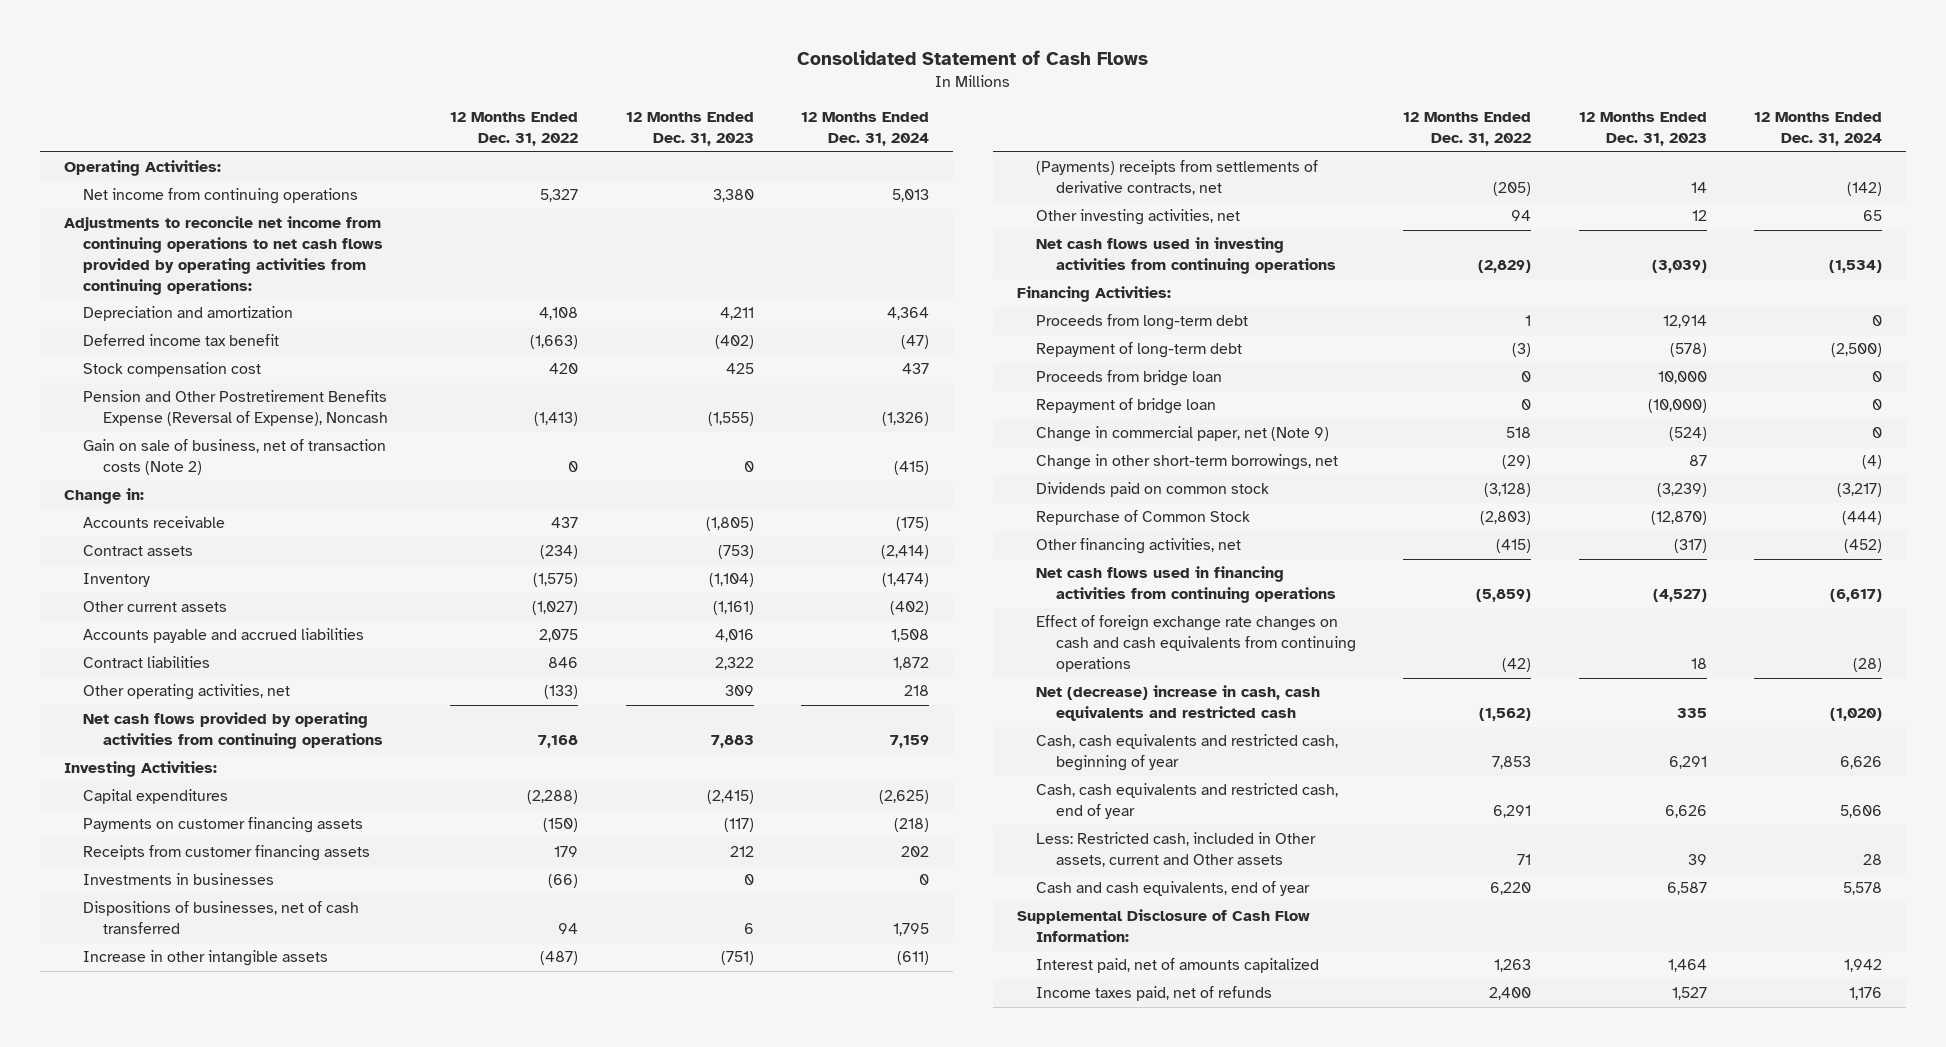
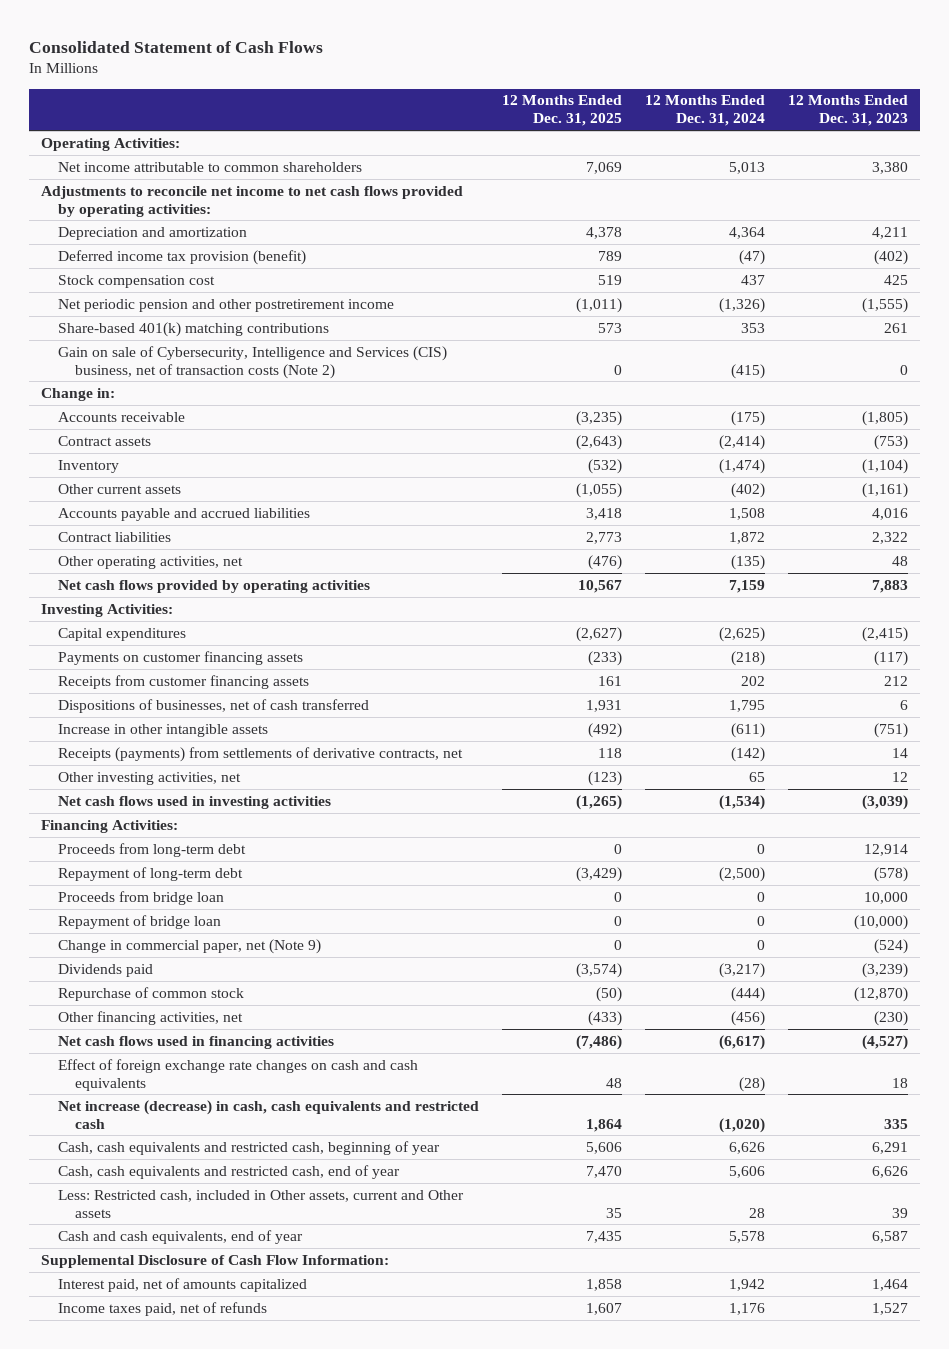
[450,112,579,147] 12 Months Ended Dec. 31, 2022 -> none
none -> [502,95,623,127] 12 Months Ended Dec. 31, 2025
[83,188,359,205] Net income from continuing operations -> [57,161,362,172] Net income attributable to common shareholders
[63,216,384,295] Adjustments to reconcile net income from continuing operations to net cash flows provided by operating activities from continuing operations: -> [40,185,463,217] Adjustments to reconcile net income to net cash flows provided by operating activities:
[83,334,280,347] Deferred income tax benefit -> [57,249,306,265] Deferred income tax provision (benefit)
[83,390,388,427] Pension and Other Postretirement Benefits Expense (Reversal of Expense), Noncash -> [57,298,394,312] Net periodic pension and other postretirement income
none -> [57,321,329,337] Share-based 401(k) matching contributions
[83,439,387,476] Gain on sale of business, net of transaction costs (Note 2) -> [57,345,447,379] Gain on sale of Cybersecurity, Intelligence and Services (CIS) business, net of transaction costs (Note 2)
[724,685,754,697] 309 -> [892,555,909,566] 48
[904,685,930,697] 218 -> [731,554,766,570] (135)
[83,712,383,750] Net cash flows provided by operating activities from continuing operations -> [57,579,370,593] Net cash flows provided by operating activities
[83,873,275,886] Investments in businesses -> none
[1036,160,1319,196] (Payments) receipts from settlements of derivative contracts, net -> [57,746,463,762] Receipts (payments) from settlements of derivative contracts, net
[1036,237,1336,275] Net cash flows used in investing activities from continuing operations -> [57,795,331,809] Net cash flows used in investing activities
[1036,454,1339,471] Change in other short-term borrowings, net -> none
[1036,482,1270,498] Dividends paid on common stock -> [57,963,153,977] Dividends paid
[1036,510,1251,526] Repurchase of Common Stock -> [57,986,244,1001] Repurchase of common stock
[1673,539,1707,554] (317) -> [874,1010,909,1026] (230)
[1844,539,1883,554] (452) -> [731,1010,766,1026] (456)
[1036,566,1336,604] Net cash flows used in financing activities from continuing operations -> [57,1035,334,1049] Net cash flows used in financing activities
[1036,615,1356,673] Effect of foreign exchange rate changes on cash and cash equivalents from continuing operations -> [57,1058,418,1091] Effect of foreign exchange rate changes on cash and cash equivalents
[1036,685,1321,722] Net (decrease) increase in cash, cash equivalents and restricted cash -> [57,1099,479,1129] Net increase (decrease) in cash, cash equivalents and restricted cash

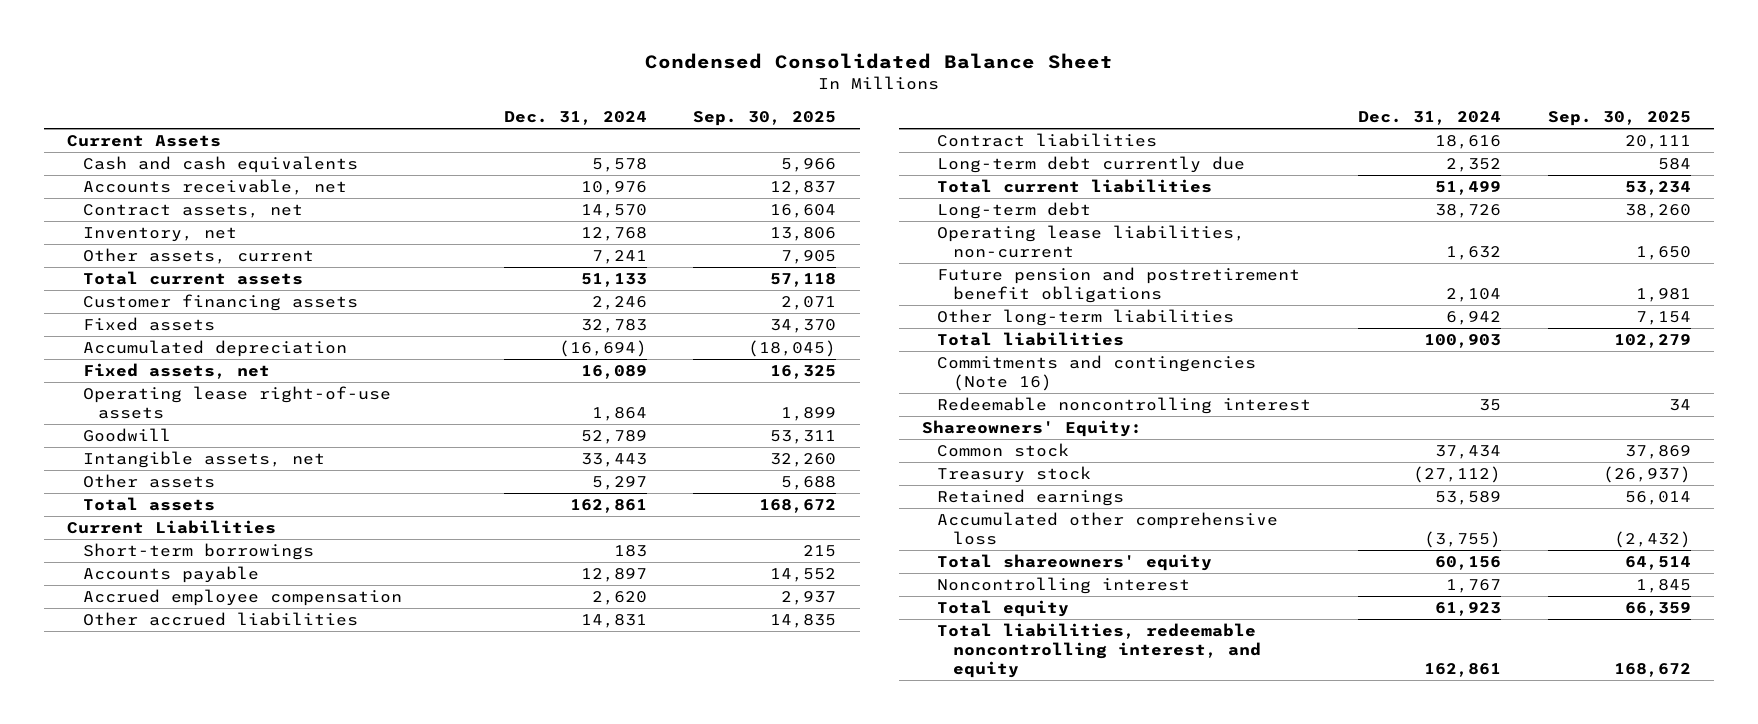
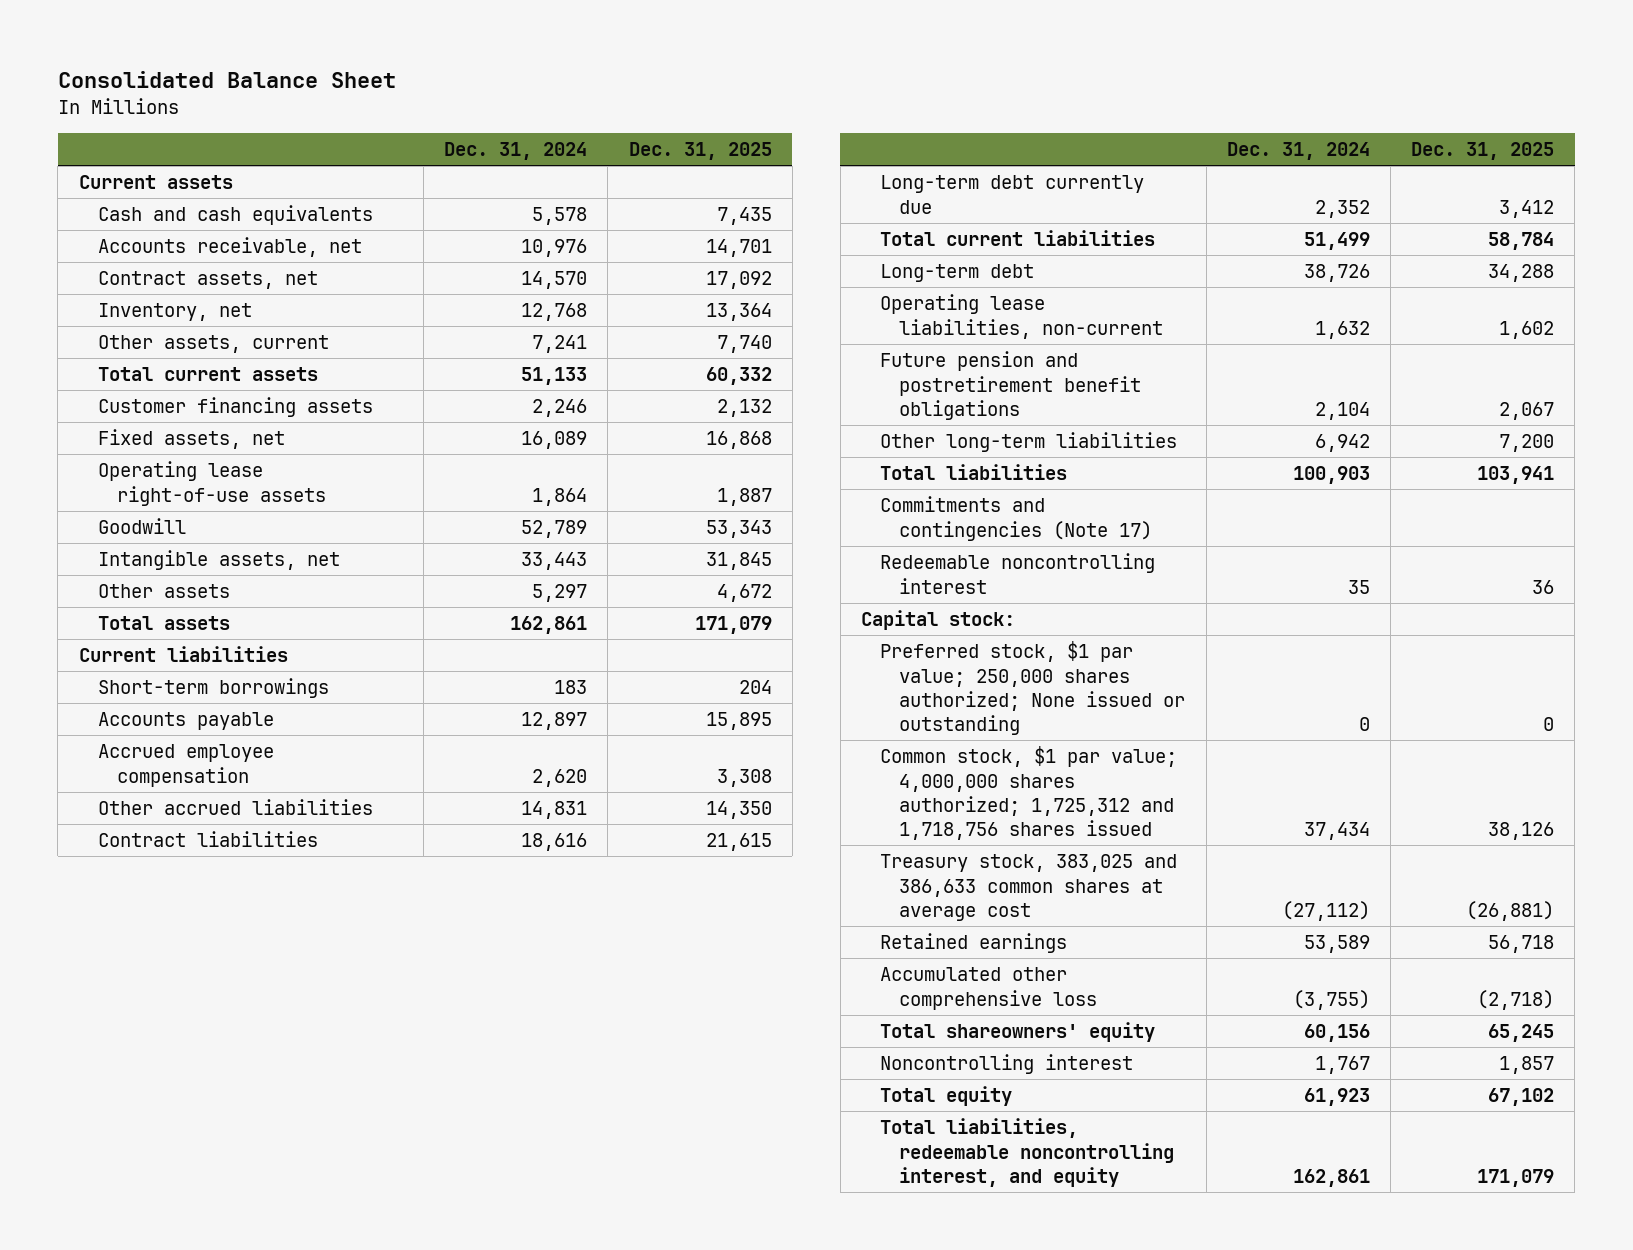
[645,53,1114,70] Condensed Consolidated Balance Sheet -> [57,70,396,88] Consolidated Balance Sheet
[693,111,837,127] Sep. 30, 2025 -> none
none -> [628,142,772,161] Dec. 31, 2025
[67,134,222,147] Current Assets -> [78,175,233,190] Current assets
[82,316,215,331] Fixed assets -> none
[82,339,347,357] Accumulated depreciation -> none
[67,519,277,534] Current Liabilities -> [78,646,288,663] Current liabilities
[937,354,1257,392] Commitments and contingencies (Note 16) -> [880,496,1153,541] Commitments and contingencies (Note 17)
[921,419,1142,437] Shareowners' Equity: -> none
none -> [861,610,1016,631] Capital stock:
none -> [880,641,1186,736] Preferred stock, $1 par value; 250,000 shares authorized; None issued or outstanding
[937,442,1070,457] Common stock -> [880,746,1178,841] Common stock, $1 par value; 4,000,000 shares authorized; 1,725,312 and 1,718,756 shares issued
[937,465,1092,483] Treasury stock -> [880,854,1178,921] Treasury stock, 383,025 and 386,633 common shares at average cost

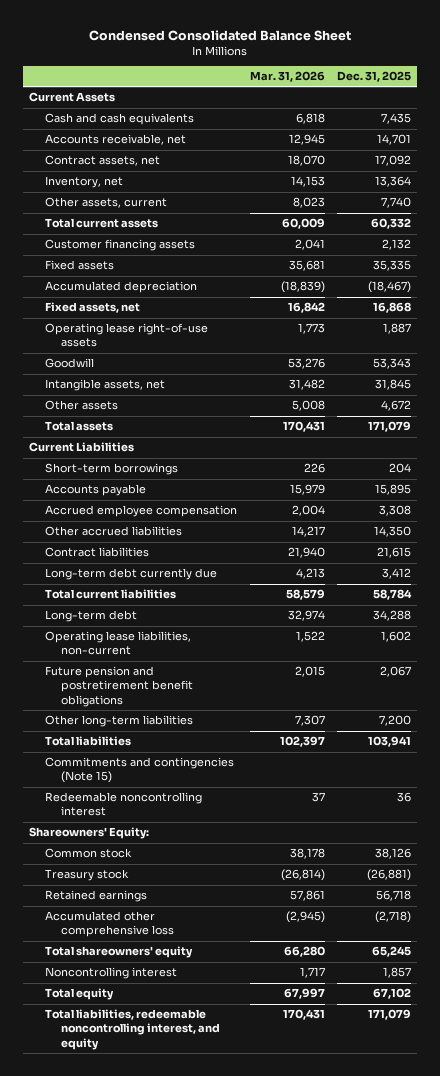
[57,70,396,88] Consolidated Balance Sheet -> [88,29,351,41] Condensed Consolidated Balance Sheet
[444,142,588,161] Dec. 31, 2024 -> none
none -> [249,70,325,82] Mar. 31, 2026
[78,175,233,190] Current assets -> [28,92,115,103] Current Assets
none -> [45,260,115,271] Fixed assets
none -> [45,281,198,294] Accumulated depreciation
[78,646,288,663] Current liabilities -> [28,442,134,453] Current Liabilities
[880,496,1153,541] Commitments and contingencies (Note 17) -> [45,757,235,784] Commitments and contingencies (Note 15)
[861,610,1016,631] Capital stock: -> none
[880,641,1186,736] Preferred stock, $1 par value; 250,000 shares authorized; None issued or outstanding -> none
none -> [28,827,149,840] Shareowners' Equity:
[880,746,1178,841] Common stock, $1 par value; 4,000,000 shares authorized; 1,725,312 and 1,718,756 shares issued -> [45,848,133,859] Common stock
[880,854,1178,921] Treasury stock, 383,025 and 386,633 common shares at average cost -> [45,869,130,882] Treasury stock

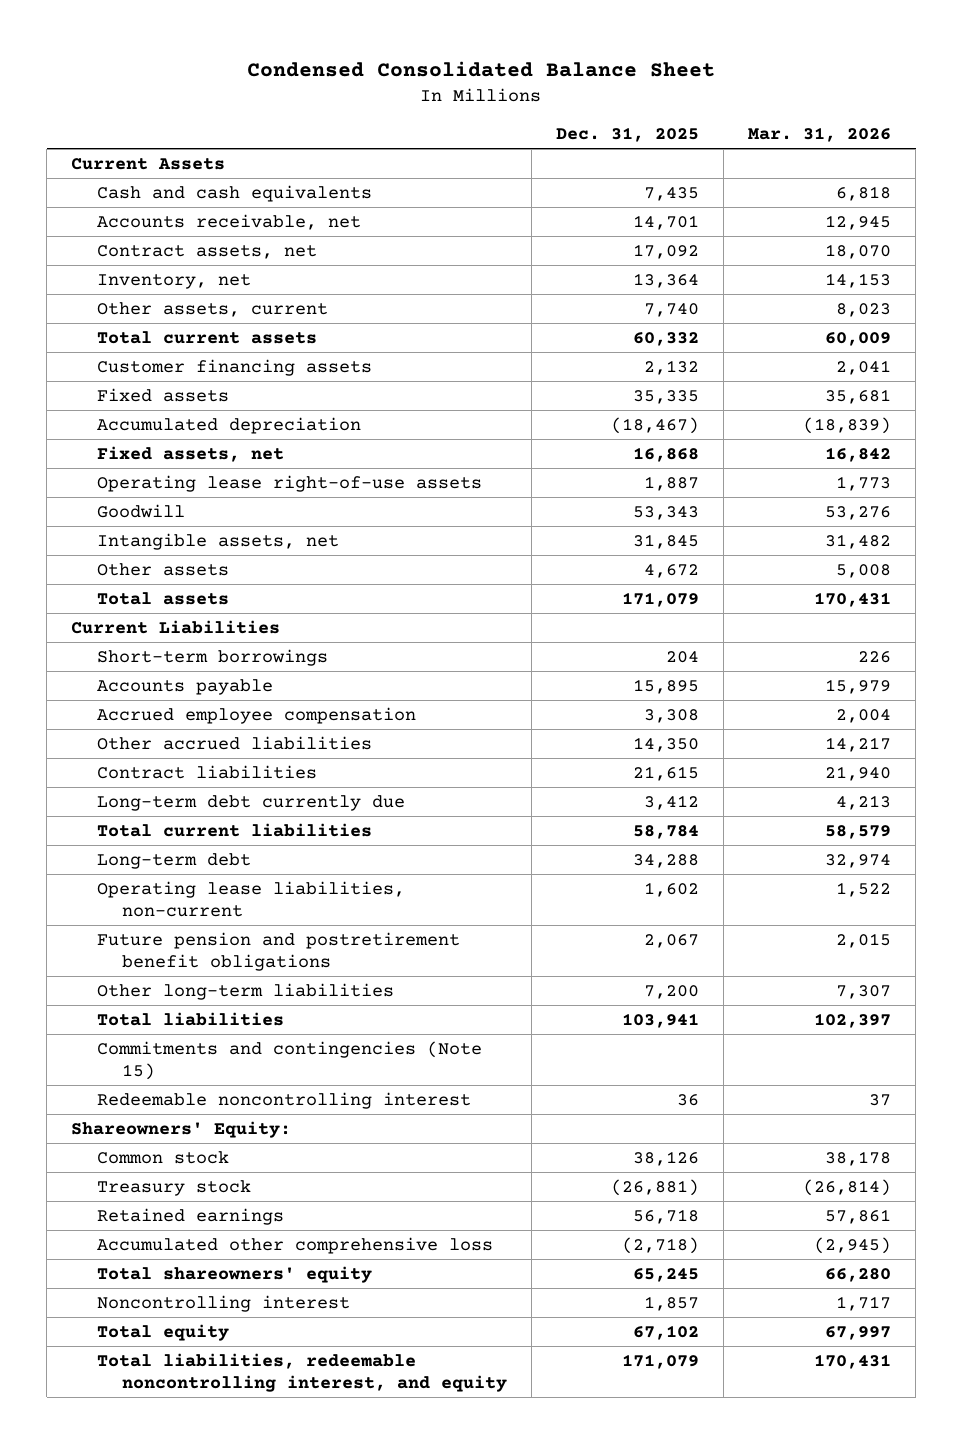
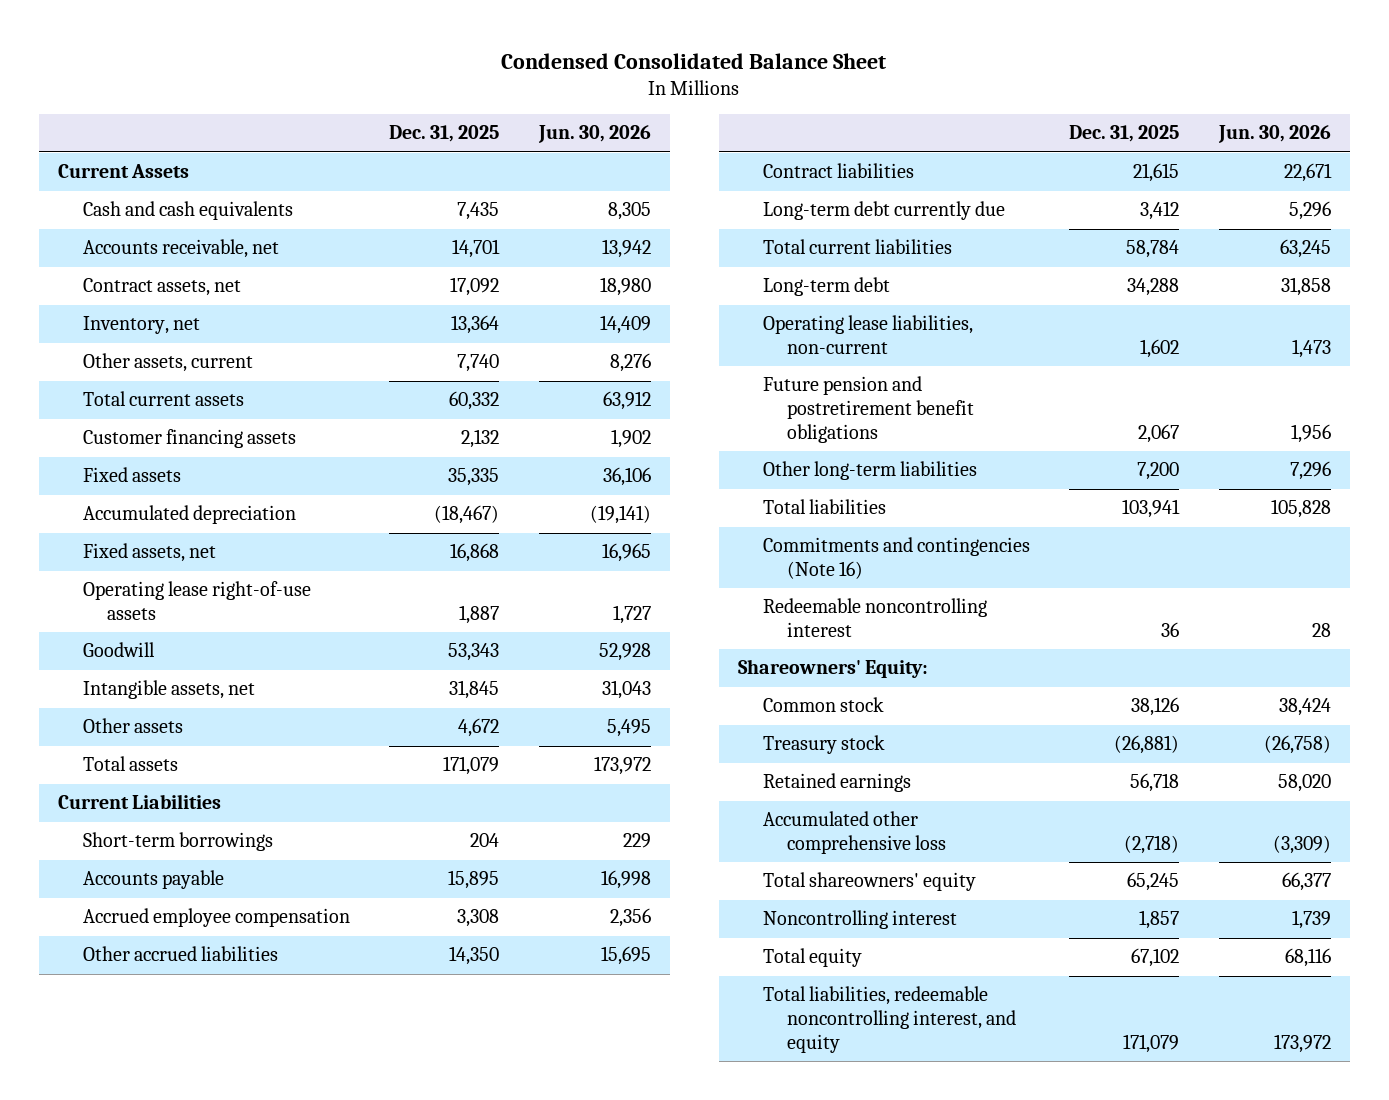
[748,127,892,143] Mar. 31, 2026 -> none
none -> [537,125,651,144] Jun. 30, 2026
[96,1040,482,1080] Commitments and contingencies (Note 15) -> [762,537,1030,580] Commitments and contingencies (Note 16)

